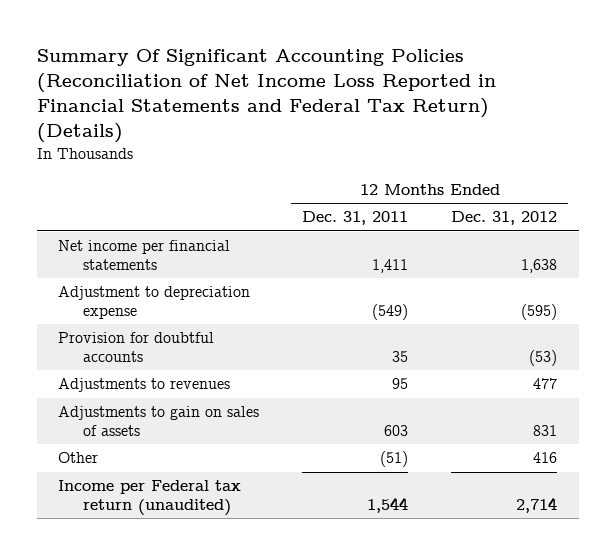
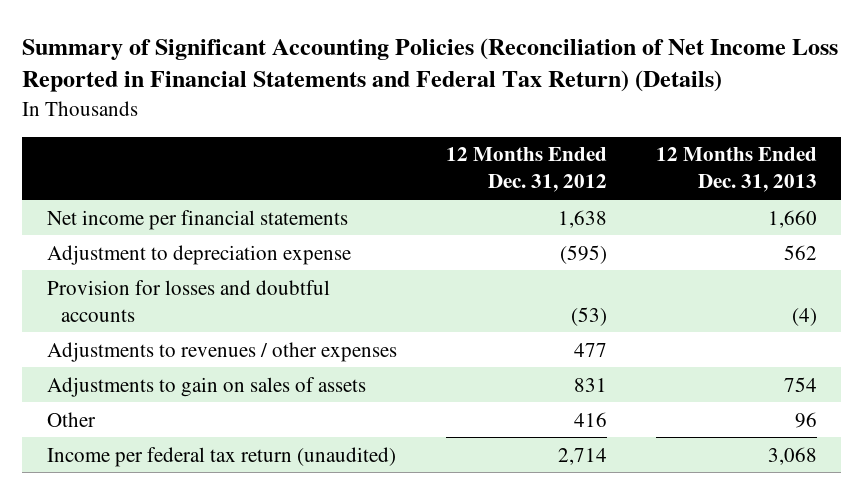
[36,48,496,144] Summary Of Significant Accounting Policies (Reconciliation of Net Income Loss Reported in Financial Statements and Federal Tax Return) (Details) -> [22,37,839,93] Summary of Significant Accounting Policies (Reconciliation of Net Income Loss Reported in Financial Statements and Federal Tax Return) (Details)
[302,211,409,226] Dec. 31, 2011 -> none
none -> [655,147,817,193] 12 Months Ended Dec. 31, 2013
[58,332,215,363] Provision for doubtful accounts -> [46,279,330,322] Provision for losses and doubtful accounts
[58,378,231,393] Adjustments to revenues -> [46,341,397,362] Adjustments to revenues / other expenses
[58,480,242,517] Income per Federal tax return (unaudited) -> [46,446,396,467] Income per federal tax return (unaudited)

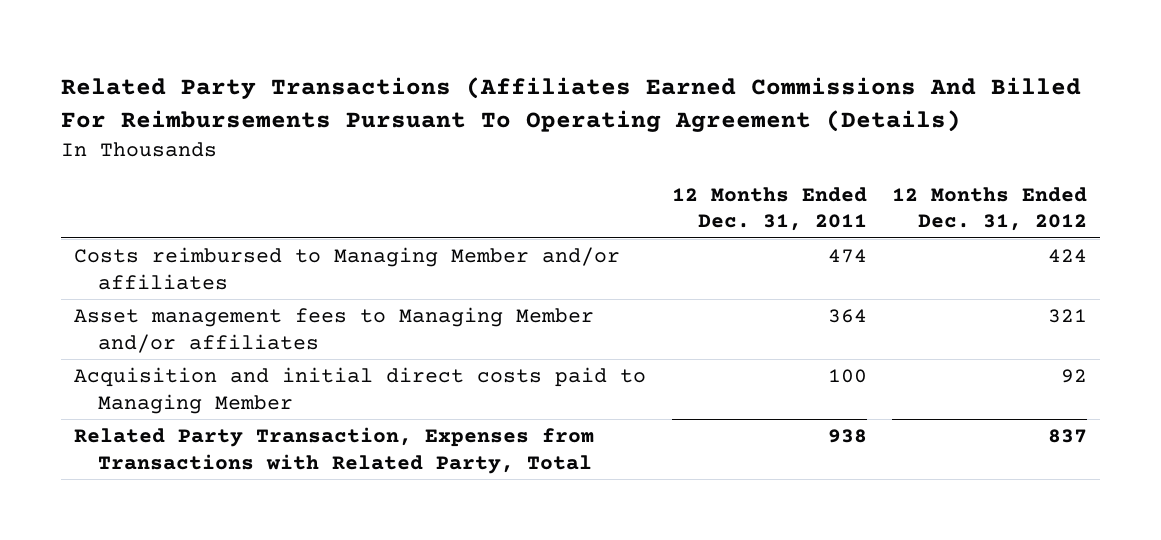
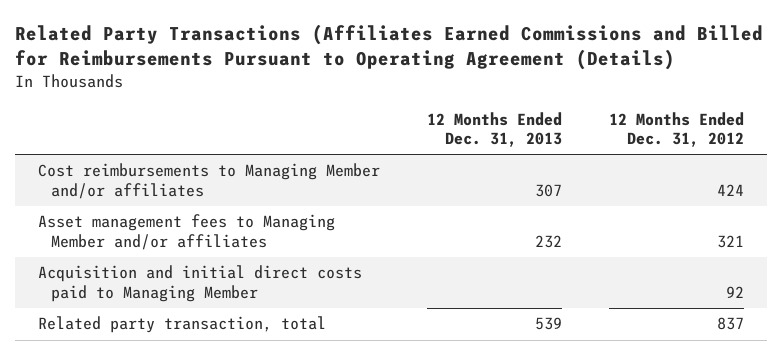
[60,77,1081,133] Related Party Transactions (Affiliates Earned Commissions And Billed For Reimbursements Pursuant To Operating Agreement (Details) -> [14,23,763,70] Related Party Transactions (Affiliates Earned Commissions and Billed for Reimbursements Pursuant to Operating Agreement (Details)
[671,186,867,232] 12 Months Ended Dec. 31, 2011 -> none
none -> [427,111,563,148] 12 Months Ended Dec. 31, 2013
[73,246,620,290] Costs reimbursed to Managing Member and/or affiliates -> [38,163,381,199] Cost reimbursements to Managing Member and/or affiliates
[73,426,594,474] Related Party Transaction, Expenses from Transactions with Related Party, Total -> [38,316,327,334] Related party transaction, total

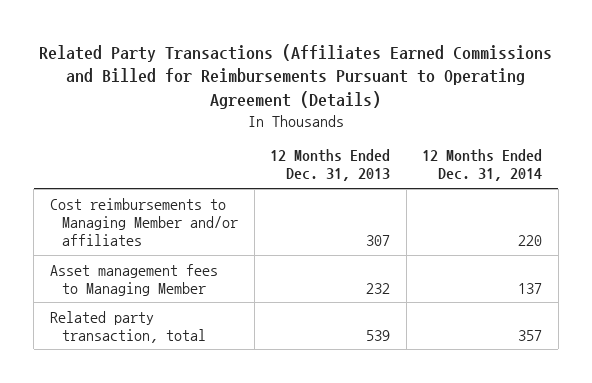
[608,111,744,148] 12 Months Ended Dec. 31, 2012 -> none
none -> [422,149,543,182] 12 Months Ended Dec. 31, 2014
[38,265,363,302] Acquisition and initial direct costs paid to Managing Member -> none
[38,214,336,250] Asset management fees to Managing Member and/or affiliates -> [49,263,218,296] Asset management fees to Managing Member

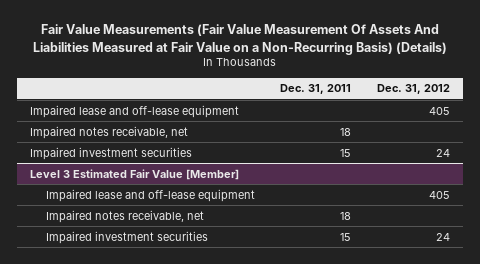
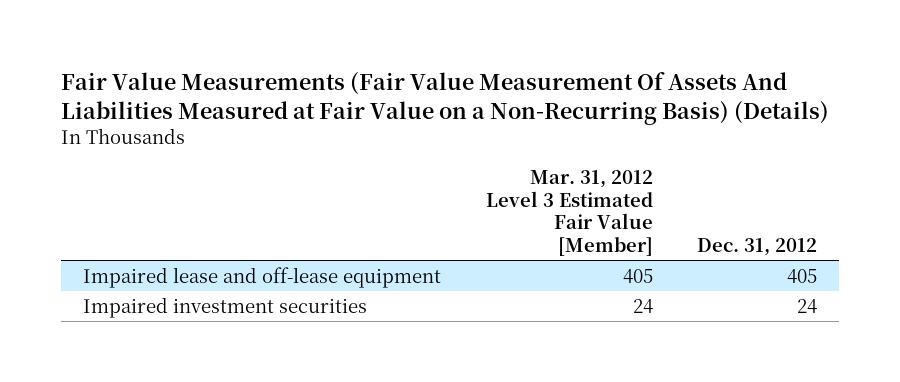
[280,84,352,95] Dec. 31, 2011 -> none
none -> [485,170,653,256] Mar. 31, 2012 Level 3 Estimated Fair Value [Member]
[29,125,188,139] Impaired notes receivable, net -> none
[29,168,239,180] Level 3 Estimated Fair Value [Member] -> none
[45,188,255,202] Impaired lease and off-lease equipment -> none
[45,209,204,223] Impaired notes receivable, net -> none
[45,230,208,244] Impaired investment securities -> none

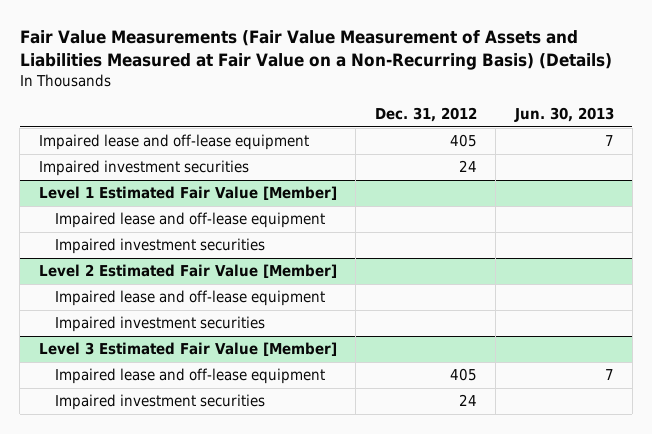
[61,71,830,125] Fair Value Measurements (Fair Value Measurement Of Assets And Liabilities Measured at Fair Value on a Non-Recurring Basis) (Details) -> [19,30,612,71] Fair Value Measurements (Fair Value Measurement of Assets and Liabilities Measured at Fair Value on a Non-Recurring Basis) (Details)
[485,170,653,256] Mar. 31, 2012 Level 3 Estimated Fair Value [Member] -> none
none -> [513,107,614,123] Jun. 30, 2013
none -> [38,186,337,201] Level 1 Estimated Fair Value [Member]
none -> [55,212,326,229] Impaired lease and off-lease equipment
none -> [55,238,266,255] Impaired investment securities
none -> [38,264,337,279] Level 2 Estimated Fair Value [Member]
none -> [55,290,326,307] Impaired lease and off-lease equipment
none -> [55,316,266,333] Impaired investment securities
none -> [38,342,337,357] Level 3 Estimated Fair Value [Member]
none -> [55,368,326,385] Impaired lease and off-lease equipment
none -> [55,394,266,411] Impaired investment securities

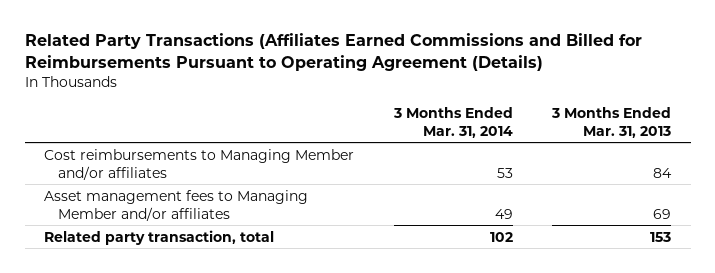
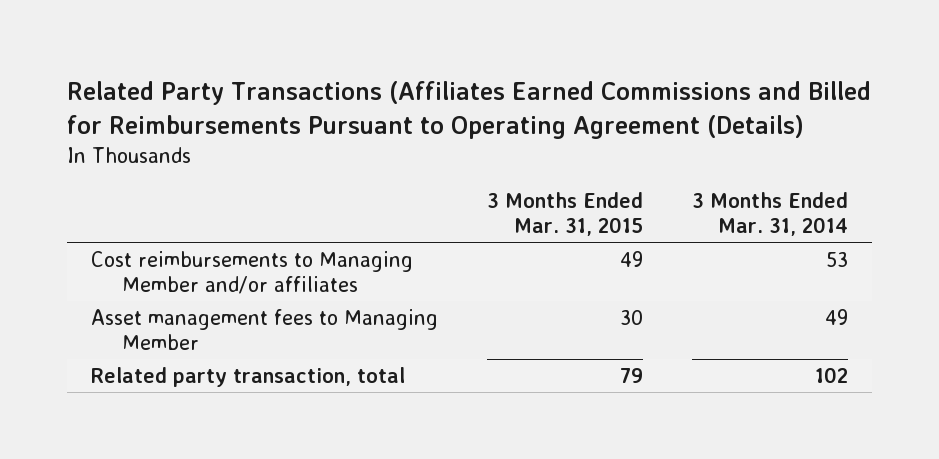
[551,106,672,138] 3 Months Ended Mar. 31, 2013 -> none
none -> [487,192,644,237] 3 Months Ended Mar. 31, 2015
[44,189,309,221] Asset management fees to Managing Member and/or affiliates -> [91,308,439,350] Asset management fees to Managing Member

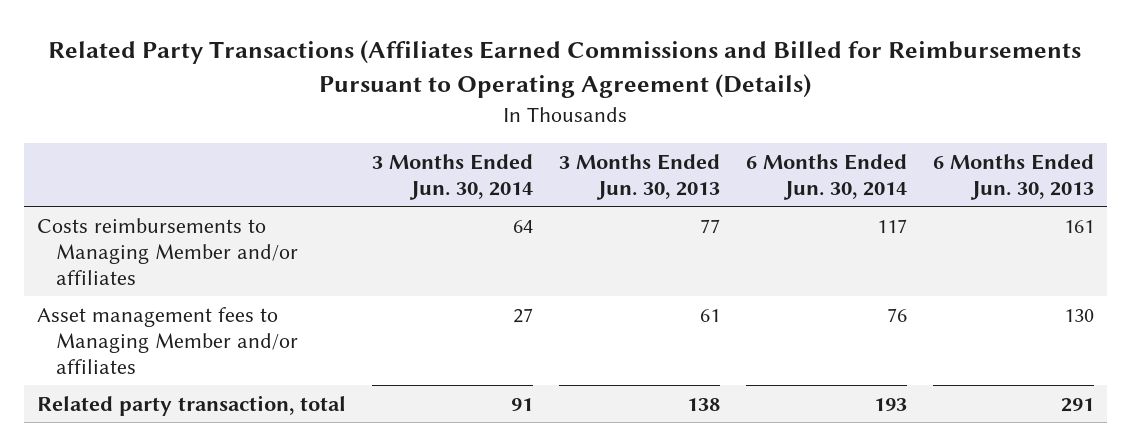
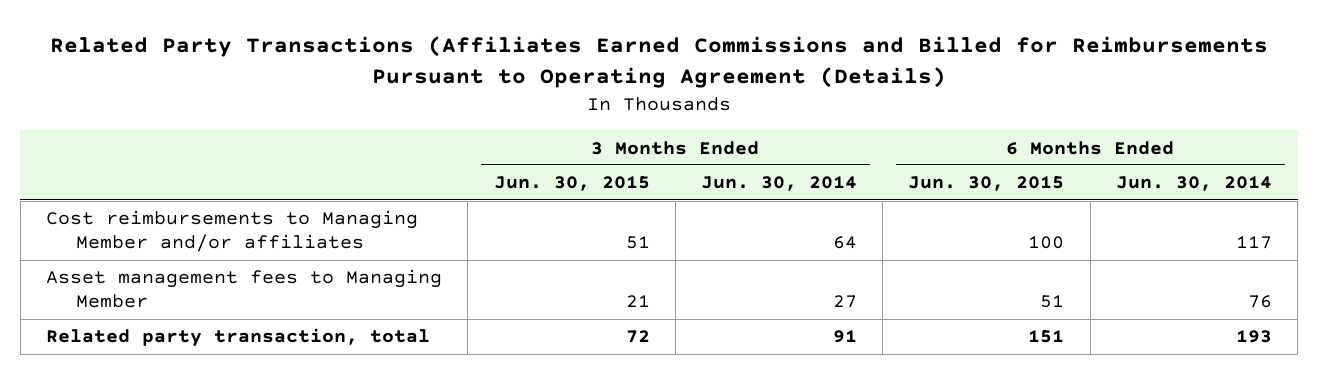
[558,153,720,201] 3 Months Ended Jun. 30, 2013 -> none
[932,153,1094,201] 6 Months Ended Jun. 30, 2013 -> none
none -> [493,176,650,192] Jun. 30, 2015
none -> [908,176,1065,192] Jun. 30, 2015
[37,217,299,285] Costs reimbursements to Managing Member and/or affiliates -> [46,210,419,253] Cost reimbursements to Managing Member and/or affiliates
[37,306,299,374] Asset management fees to Managing Member and/or affiliates -> [46,269,443,309] Asset management fees to Managing Member

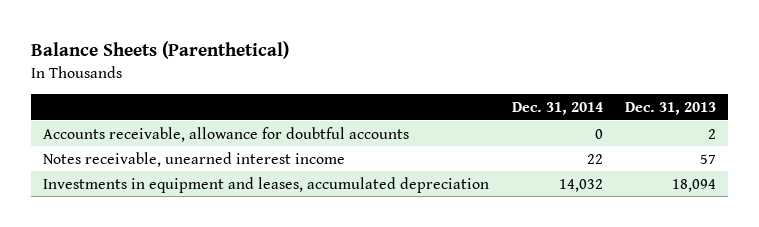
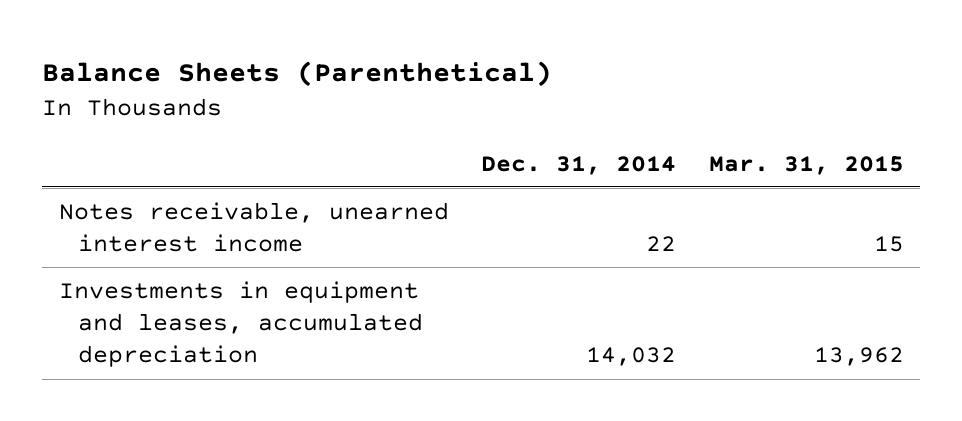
[625,101,717,115] Dec. 31, 2013 -> none
none -> [708,155,904,175] Mar. 31, 2015
[42,126,409,142] Accounts receivable, allowance for doubtful accounts -> none

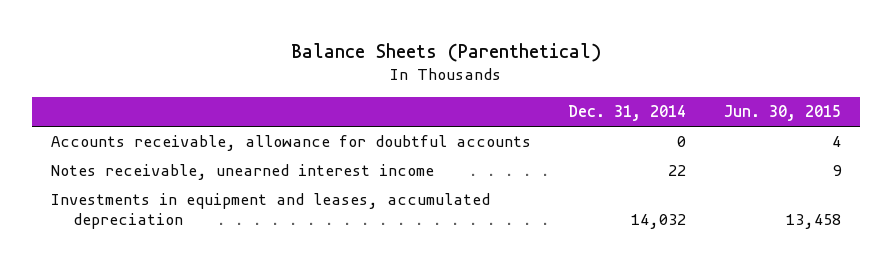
[708,155,904,175] Mar. 31, 2015 -> none
none -> [724,105,842,122] Jun. 30, 2015
none -> [50,135,531,152] Accounts receivable, allowance for doubtful accounts

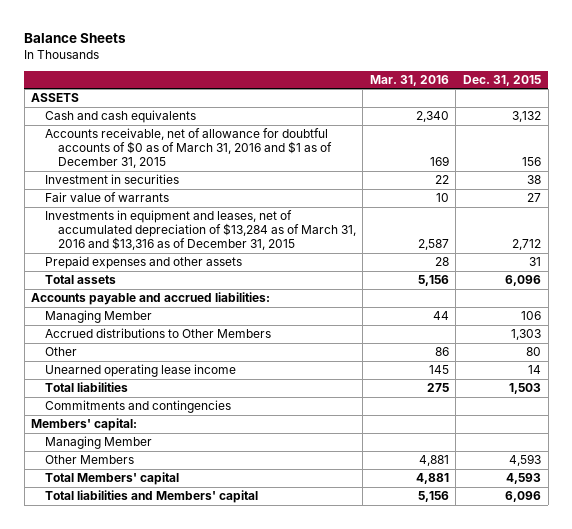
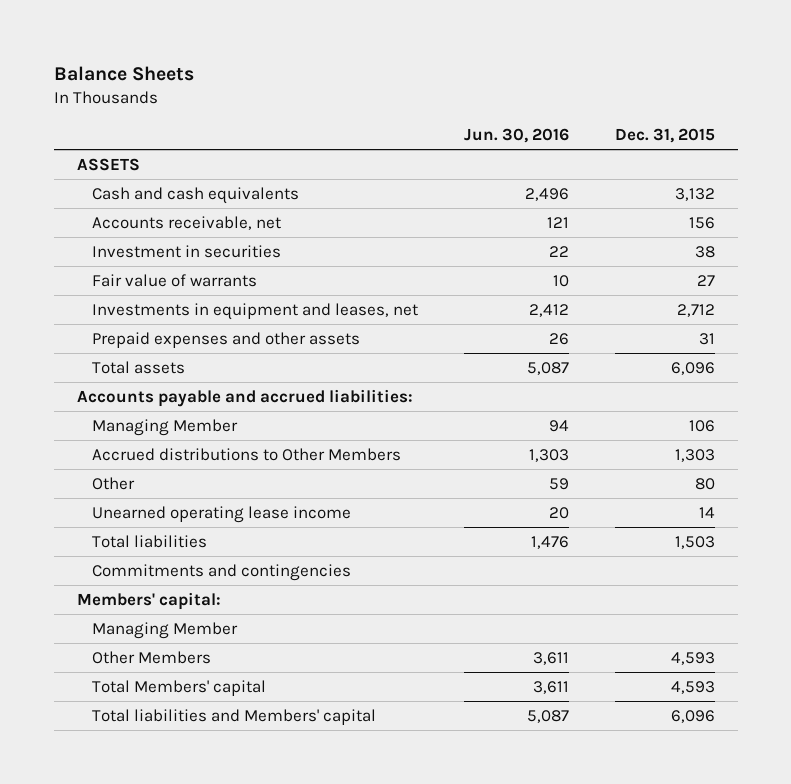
[369,74,449,86] Mar. 31, 2016 -> none
none -> [463,128,569,144] Jun. 30, 2016
[44,128,332,169] Accounts receivable, net of allowance for doubtful accounts of $0 as of March 31, 2016 and $1 as of December 31, 2015 -> [92,215,282,230] Accounts receivable, net
[44,210,356,251] Investments in equipment and leases, net of accumulated depreciation of $13,284 as of March 31, 2016 and $13,316 as of December 31, 2015 -> [92,302,419,320] Investments in equipment and leases, net

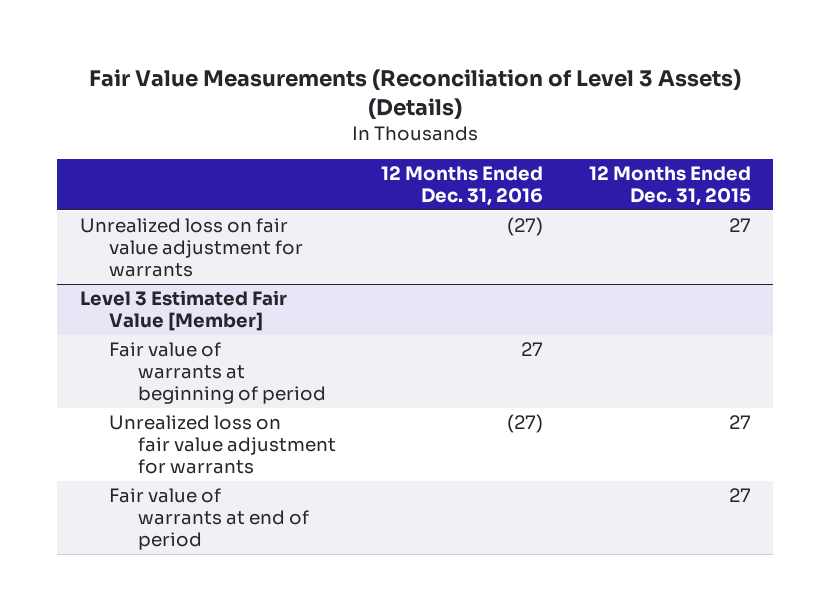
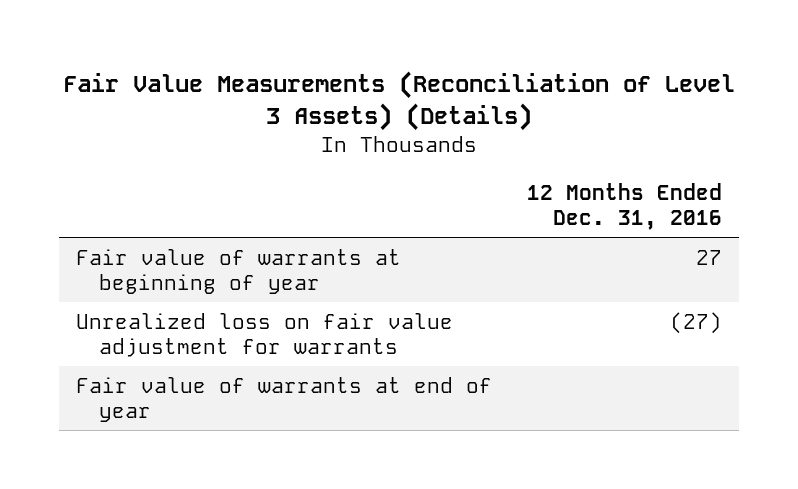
[588,165,751,206] 12 Months Ended Dec. 31, 2015 -> none
[79,218,303,278] Unrealized loss on fair value adjustment for warrants -> none
[79,290,287,332] Level 3 Estimated Fair Value [Member] -> none
[108,342,326,405] Fair value of warrants at beginning of period -> [76,248,402,294] Fair value of warrants at beginning of year
[108,488,309,551] Fair value of warrants at end of period -> [76,376,493,422] Fair value of warrants at end of year

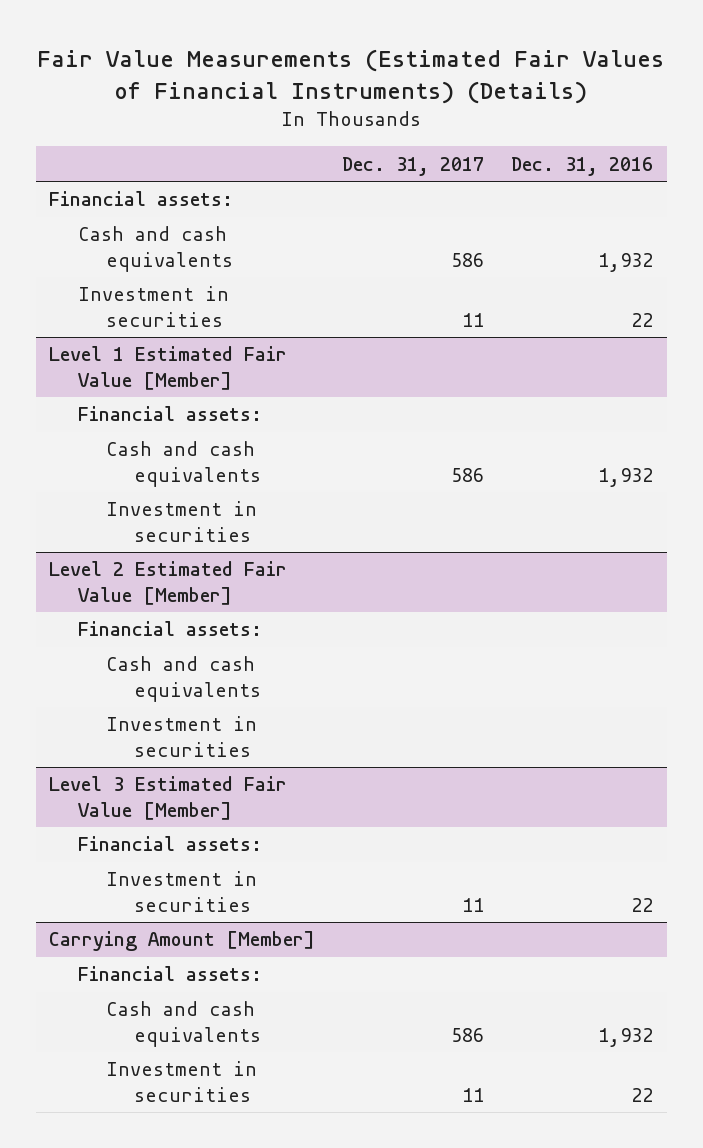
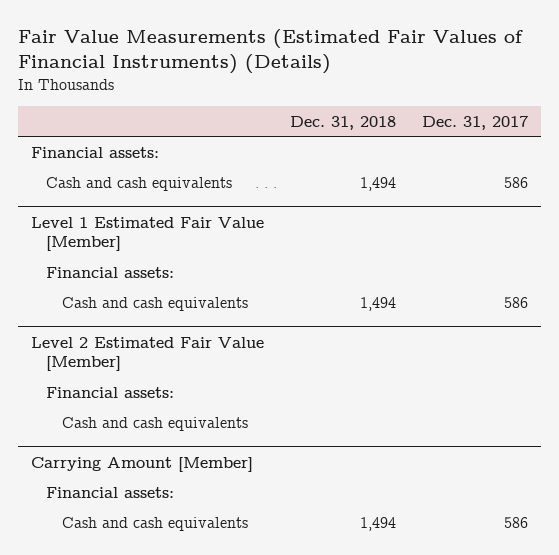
[511,156,654,176] Dec. 31, 2016 -> none
none -> [289,115,396,130] Dec. 31, 2018
[77,286,229,327] Investment in securities -> none
[105,501,257,542] Investment in securities -> none
[105,716,257,757] Investment in securities -> none
[49,776,288,820] Level 3 Estimated Fair Value [Member] -> none
[77,836,262,852] Financial assets: -> none
[105,871,257,912] Investment in securities -> none
[105,1061,257,1102] Investment in securities -> none

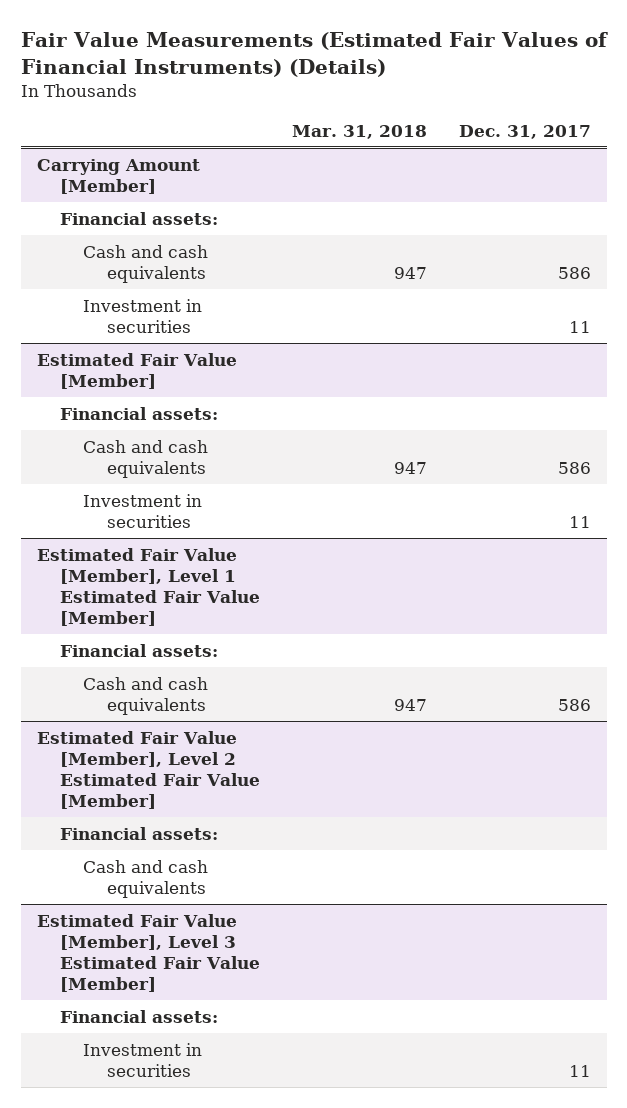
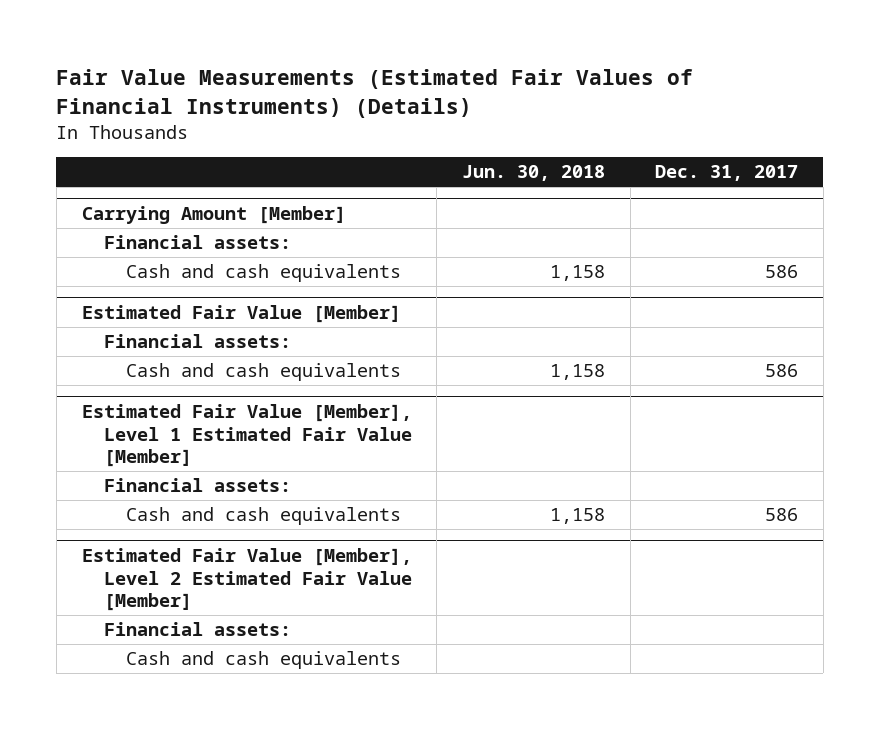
[291,124,427,139] Mar. 31, 2018 -> none
none -> [461,165,605,182] Jun. 30, 2018
[83,298,203,333] Investment in securities -> none
[83,493,203,528] Investment in securities -> none
[36,913,260,992] Estimated Fair Value [Member], Level 3 Estimated Fair Value [Member] -> none
[59,1009,218,1023] Financial assets: -> none
[83,1042,203,1077] Investment in securities -> none

